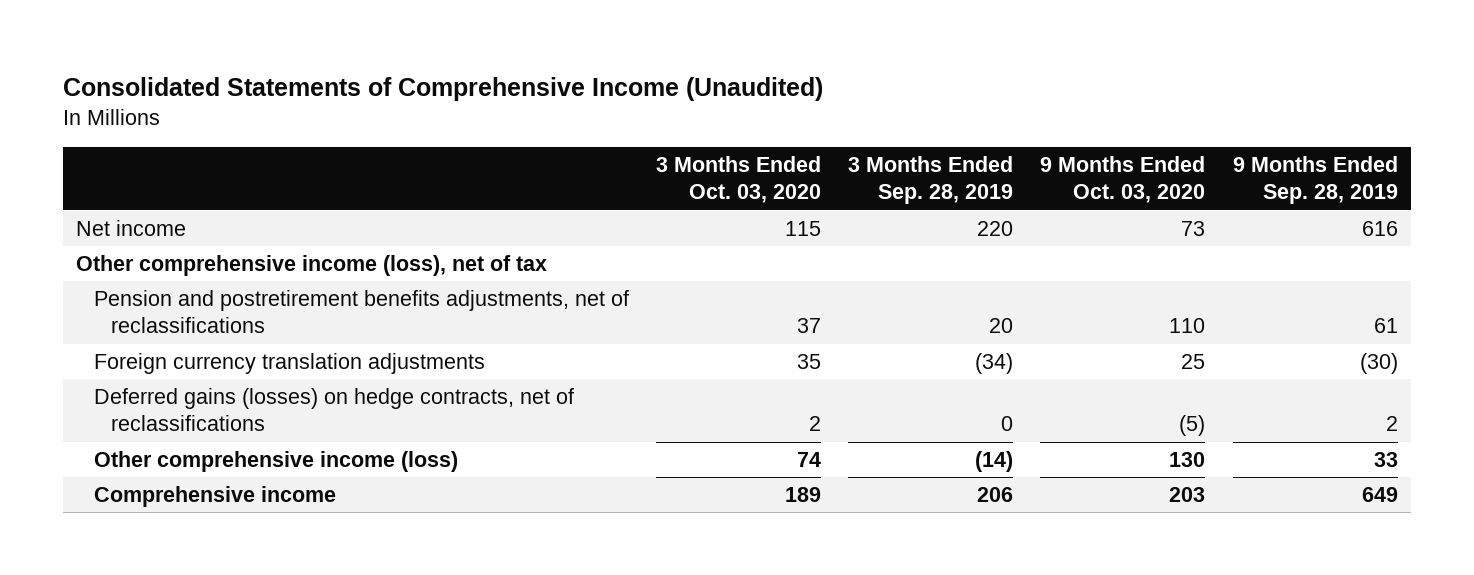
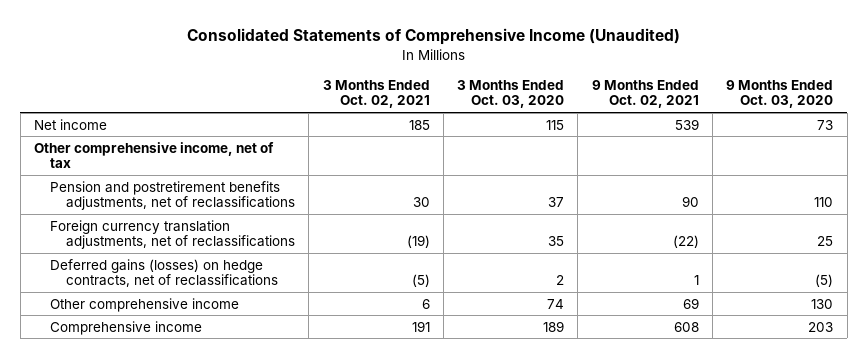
[848,156,1014,205] 3 Months Ended Sep. 28, 2019 -> none
[1232,156,1398,205] 9 Months Ended Sep. 28, 2019 -> none
none -> [322,79,430,109] 3 Months Ended Oct. 02, 2021
none -> [591,79,699,109] 9 Months Ended Oct. 02, 2021
[76,255,548,277] Other comprehensive income (loss), net of tax -> [34,141,275,169] Other comprehensive income, net of tax
[93,353,485,375] Foreign currency translation adjustments -> [50,219,295,250] Foreign currency translation adjustments, net of reclassifications
[93,451,458,473] Other comprehensive income (loss) -> [50,297,240,312] Other comprehensive income

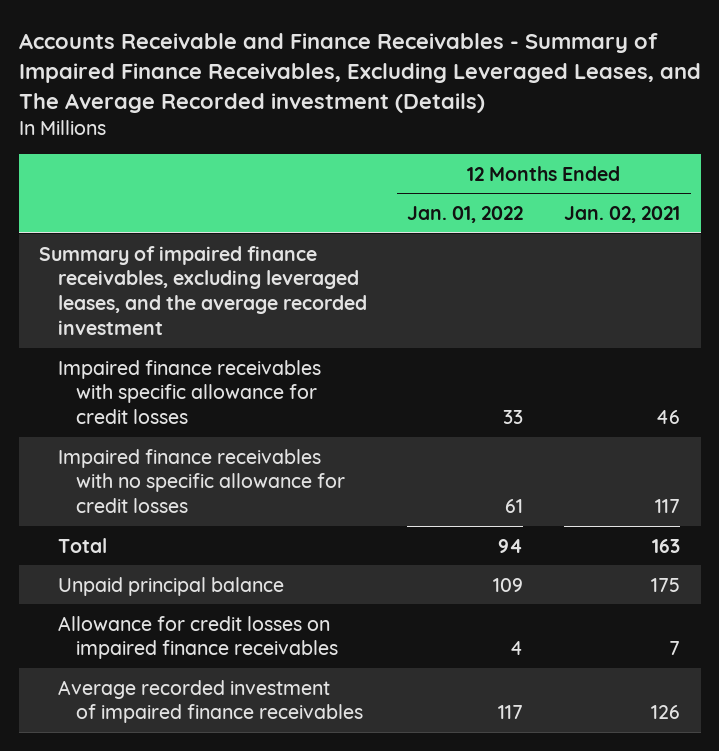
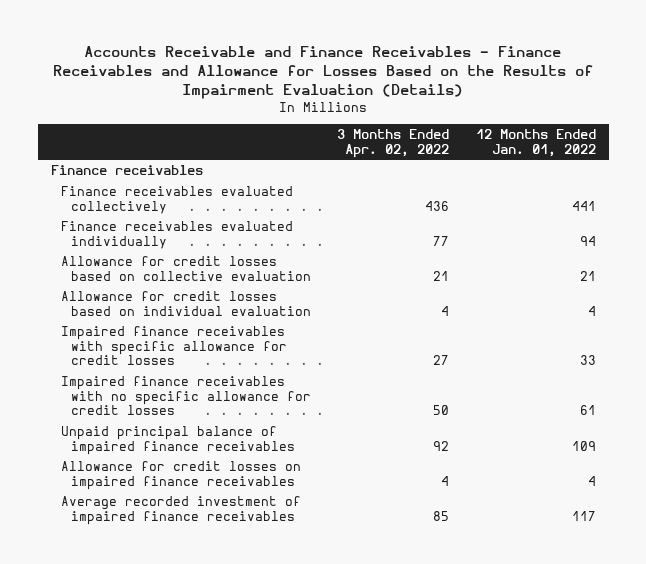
[18,32,701,113] Accounts Receivable and Finance Receivables - Summary of Impaired Finance Receivables, Excluding Leveraged Leases, and The Average Recorded investment (Details) -> [53,45,594,100] Accounts Receivable and Finance Receivables - Finance Receivables and Allowance for Losses Based on the Results of Impairment Evaluation (Details)
[564,206,681,224] Jan. 02, 2021 -> none
none -> [337,129,450,158] 3 Months Ended Apr. 02, 2022
[39,245,367,336] Summary of impaired finance receivables, excluding leveraged leases, and the average recorded investment -> none
none -> [50,165,203,176] Finance receivables
none -> [60,186,293,214] Finance receivables evaluated collectively
none -> [60,221,293,249] Finance receivables evaluated individually
none -> [60,256,312,281] Allowance for credit losses based on collective evaluation
none -> [60,291,312,316] Allowance for credit losses based on individual evaluation
[57,537,107,553] Total -> none
[57,576,284,596] Unpaid principal balance -> [60,426,296,455] Unpaid principal balance of impaired finance receivables

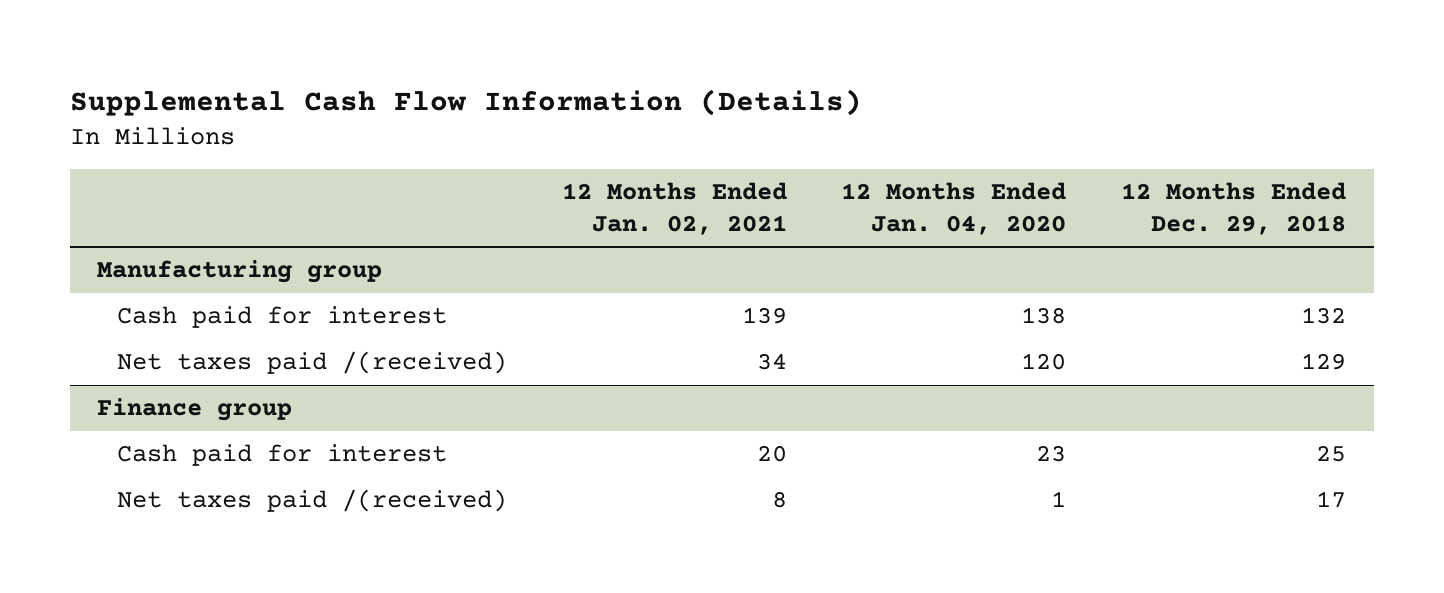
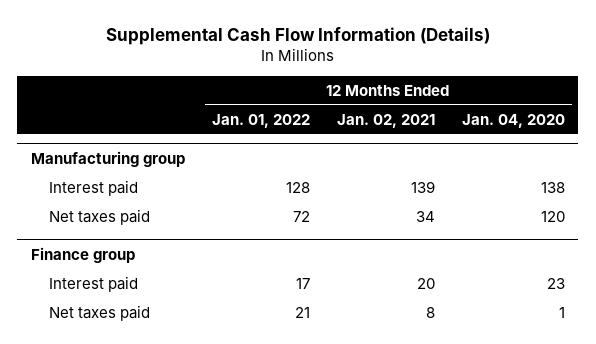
[1121,182,1347,236] 12 Months Ended Dec. 29, 2018 -> none
none -> [211,113,310,128] Jan. 01, 2022
[116,306,447,329] Cash paid for interest -> [48,179,138,196] Interest paid
[116,351,507,375] Net taxes paid /(received) -> [48,208,150,225] Net taxes paid
[116,444,447,467] Cash paid for interest -> [48,275,138,292] Interest paid
[116,489,507,513] Net taxes paid /(received) -> [48,304,150,321] Net taxes paid

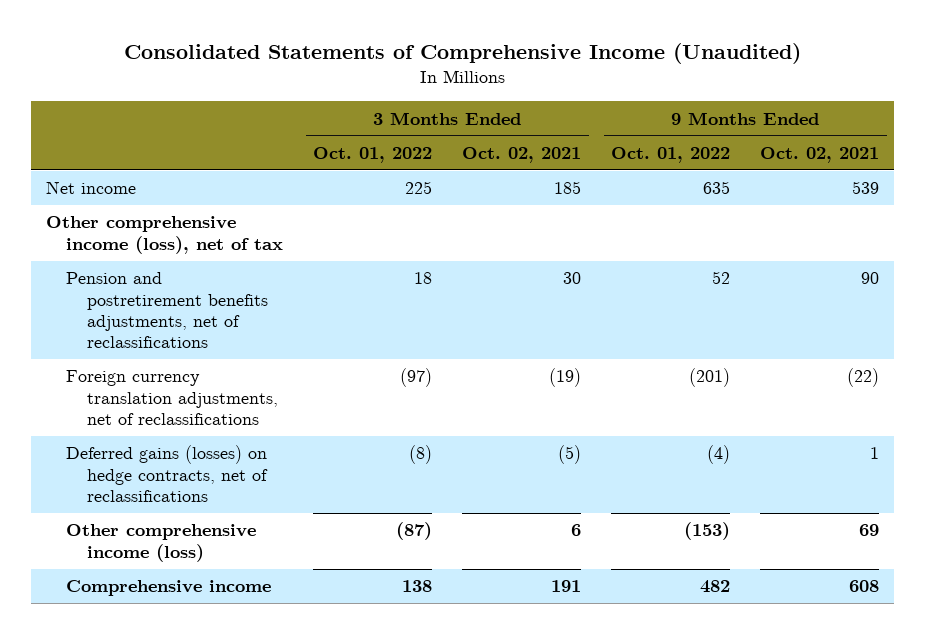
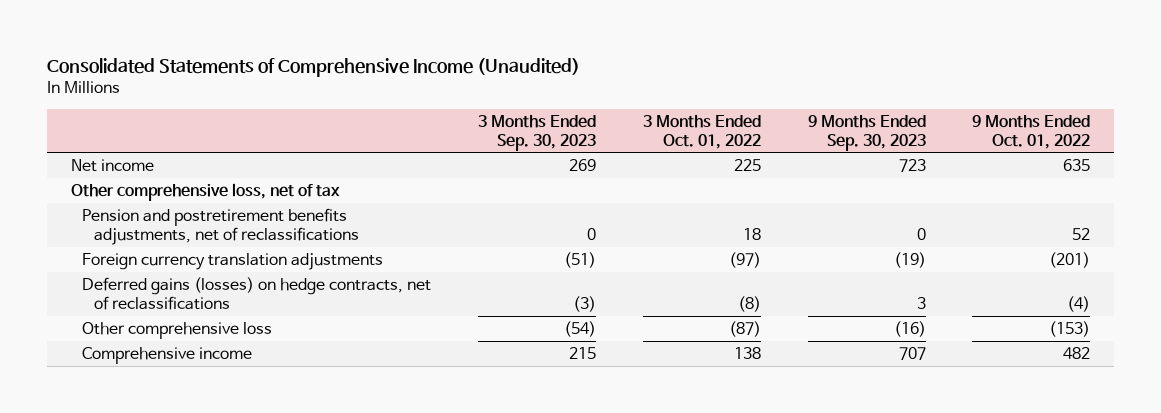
[462,147,582,164] Oct. 02, 2021 -> none
[760,147,880,164] Oct. 02, 2021 -> none
none -> [478,114,597,151] 3 Months Ended Sep. 30, 2023
none -> [807,114,926,151] 9 Months Ended Sep. 30, 2023
[46,216,284,254] Other comprehensive income (loss), net of tax -> [70,182,340,201] Other comprehensive loss, net of tax
[66,370,278,425] Foreign currency translation adjustments, net of reclassifications -> [82,252,384,270] Foreign currency translation adjustments
[66,524,257,562] Other comprehensive income (loss) -> [82,321,273,339] Other comprehensive loss

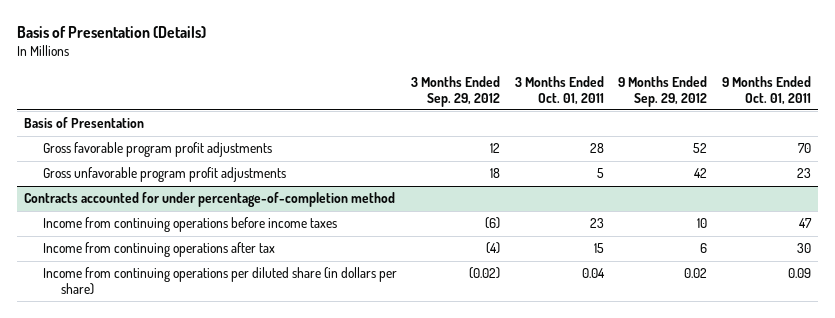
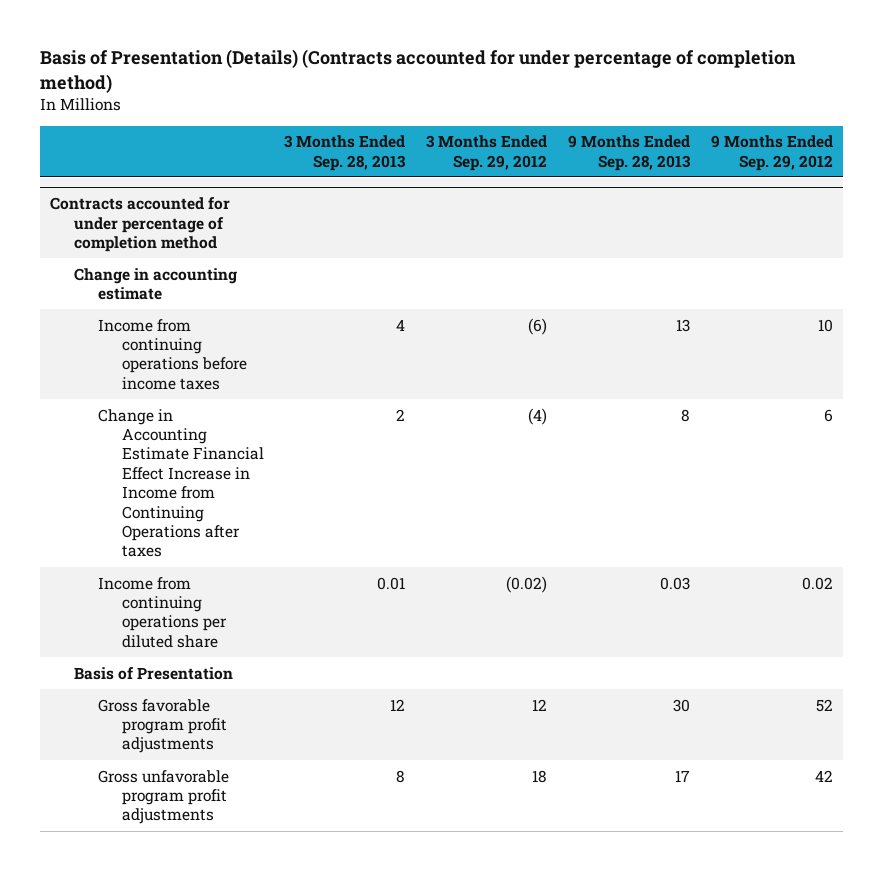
[16,25,206,38] Basis of Presentation (Details) -> [39,49,796,93] Basis of Presentation (Details) (Contracts accounted for under percentage of completion method)
[514,75,604,105] 3 Months Ended Oct. 01, 2011 -> none
[721,75,811,105] 9 Months Ended Oct. 01, 2011 -> none
none -> [284,135,407,171] 3 Months Ended Sep. 28, 2013
none -> [567,135,691,171] 9 Months Ended Sep. 28, 2013
none -> [50,197,231,253] Contracts accounted for under percentage of completion method
none -> [74,267,238,300] Change in accounting estimate
none -> [97,318,247,390] Income from continuing operations before income taxes
none -> [97,408,264,558] Change in Accounting Estimate Financial Effect Increase in Income from Continuing Operations after taxes
none -> [97,576,227,648] Income from continuing operations per diluted share
[23,192,395,208] Contracts accounted for under percentage-of-completion method -> none
[42,217,337,233] Income from continuing operations before income taxes -> none
[42,242,275,258] Income from continuing operations after tax -> none
[42,267,397,295] Income from continuing operations per diluted share (in dollars per share) -> none

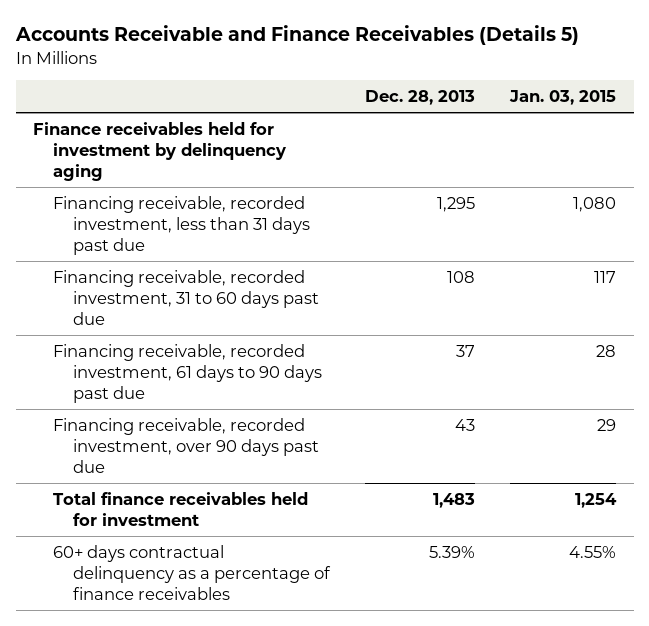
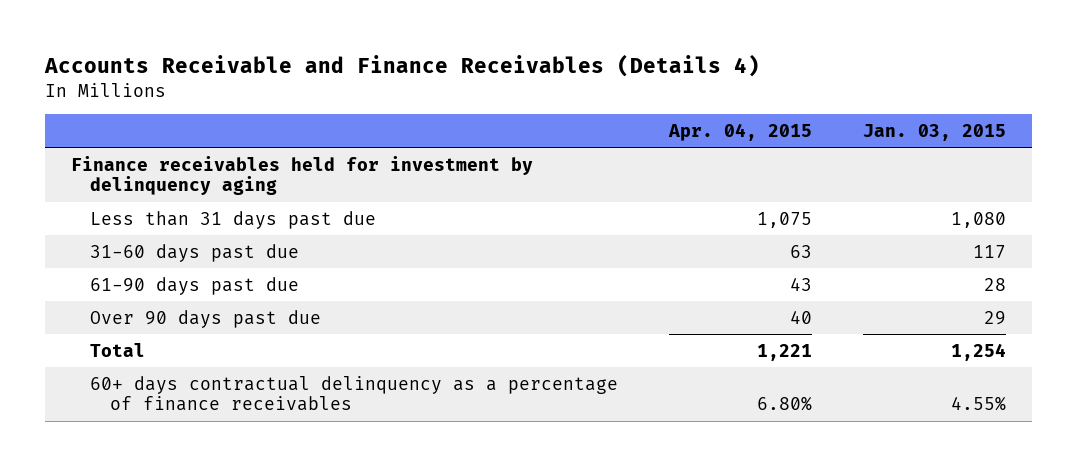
[14,25,579,46] Accounts Receivable and Finance Receivables (Details 5) -> [44,53,761,77] Accounts Receivable and Finance Receivables (Details 4)
[365,90,476,106] Dec. 28, 2013 -> none
none -> [668,122,813,141] Apr. 04, 2015
[53,195,311,255] Financing receivable, recorded investment, less than 31 days past due -> [90,210,377,229] Less than 31 days past due
[53,269,320,325] Financing receivable, recorded investment, 31 to 60 days past due -> [90,243,300,262] 31-60 days past due
[53,343,323,403] Financing receivable, recorded investment, 61 days to 90 days past due -> [90,276,300,295] 61-90 days past due
[53,417,320,473] Financing receivable, recorded investment, over 90 days past due -> [90,309,322,328] Over 90 days past due
[53,491,309,526] Total finance receivables held for investment -> [90,342,146,357] Total

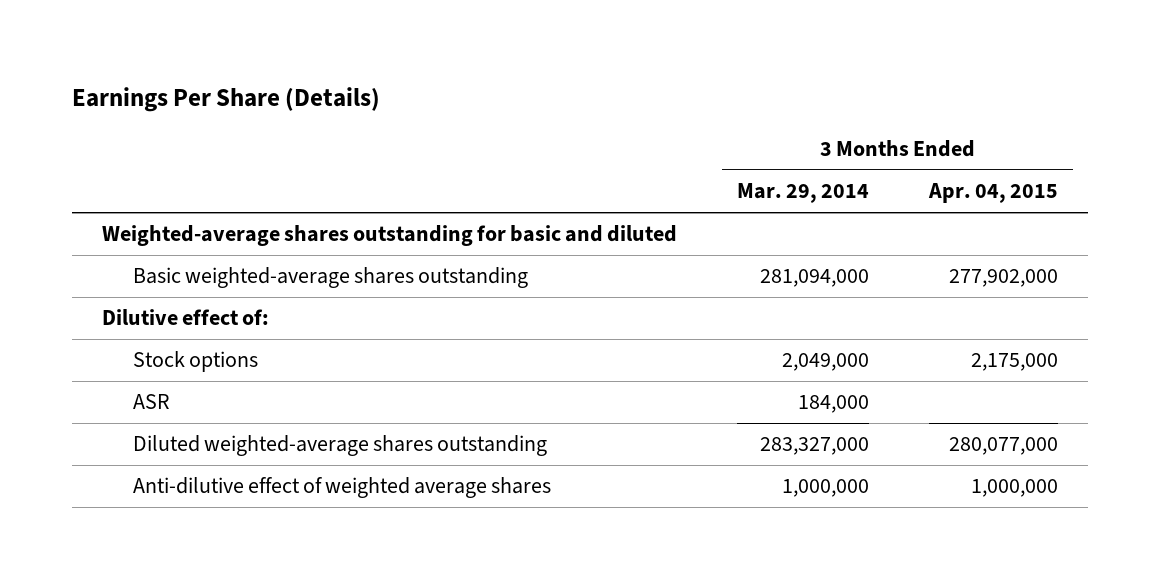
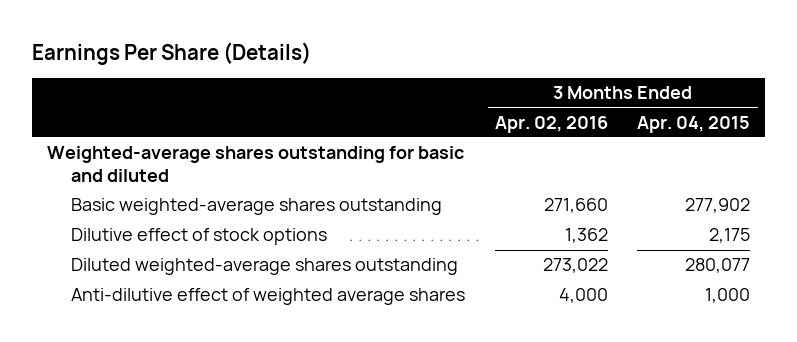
[737,183,870,204] Mar. 29, 2014 -> none
none -> [494,115,608,133] Apr. 02, 2016
[101,309,269,326] Dilutive effect of: -> none
[133,394,171,410] ASR -> none
[949,269,1059,288] 277,902,000 -> [685,198,751,214] 277,902
[133,351,259,373] Stock options -> [71,228,328,246] Dilutive effect of stock options
[971,353,1059,372] 2,175,000 -> [709,228,751,244] 2,175
[949,437,1059,456] 280,077,000 -> [685,258,751,274] 280,077
[971,479,1059,498] 1,000,000 -> [705,288,751,304] 1,000

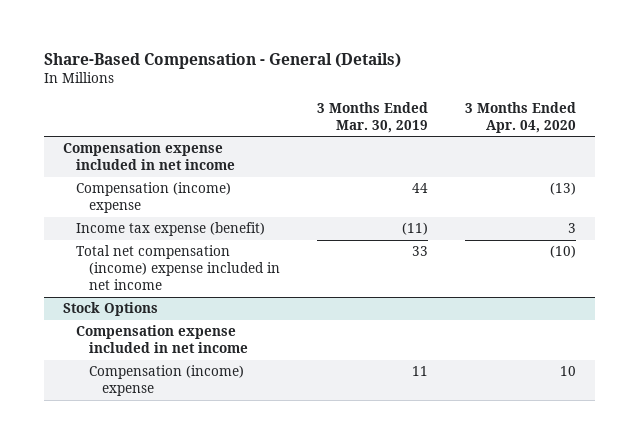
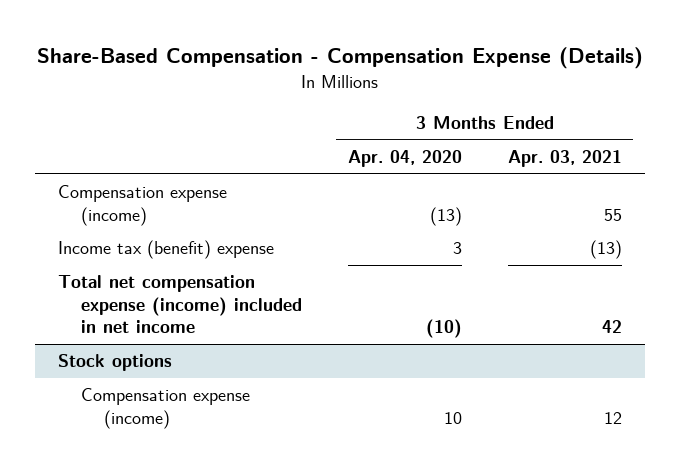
[44,53,402,70] Share-Based Compensation - General (Details) -> [37,47,644,70] Share-Based Compensation - Compensation Expense (Details)
[317,101,429,133] 3 Months Ended Mar. 30, 2019 -> none
none -> [507,150,622,168] Apr. 03, 2021
[62,142,235,171] Compensation expense included in net income -> none
[75,325,248,354] Compensation expense included in net income -> none
[75,182,231,214] Compensation (income) expense -> [58,185,228,226] Compensation expense (income)
[75,222,265,237] Income tax expense (benefit) -> [58,240,275,260] Income tax (benefit) expense
[75,245,280,291] Total net compensation (income) expense included in net income -> [58,275,303,334] Total net compensation expense (income) included in net income
[62,302,158,317] Stock Options -> [58,354,173,372] Stock options
[88,365,244,397] Compensation (income) expense -> [81,388,251,429] Compensation expense (income)

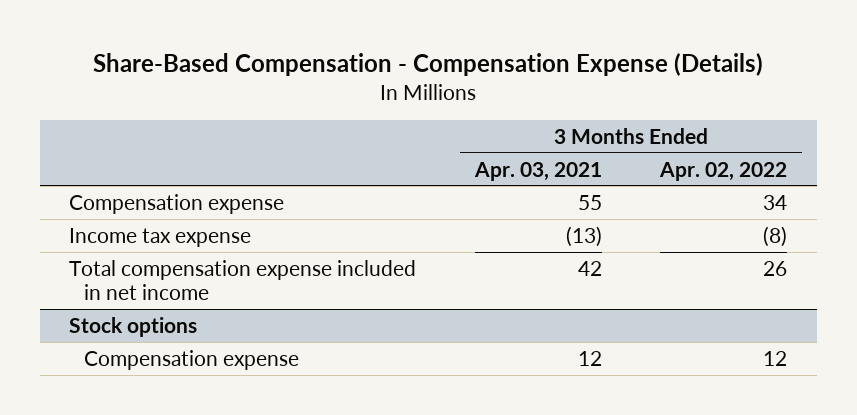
[347,150,462,168] Apr. 04, 2020 -> none
none -> [659,161,788,181] Apr. 02, 2022
[58,185,228,226] Compensation expense (income) -> [69,193,285,214] Compensation expense
[58,240,275,260] Income tax (benefit) expense -> [69,227,252,247] Income tax expense
[58,275,303,334] Total net compensation expense (income) included in net income -> [69,259,417,301] Total compensation expense included in net income
[81,388,251,429] Compensation expense (income) -> [84,349,300,370] Compensation expense

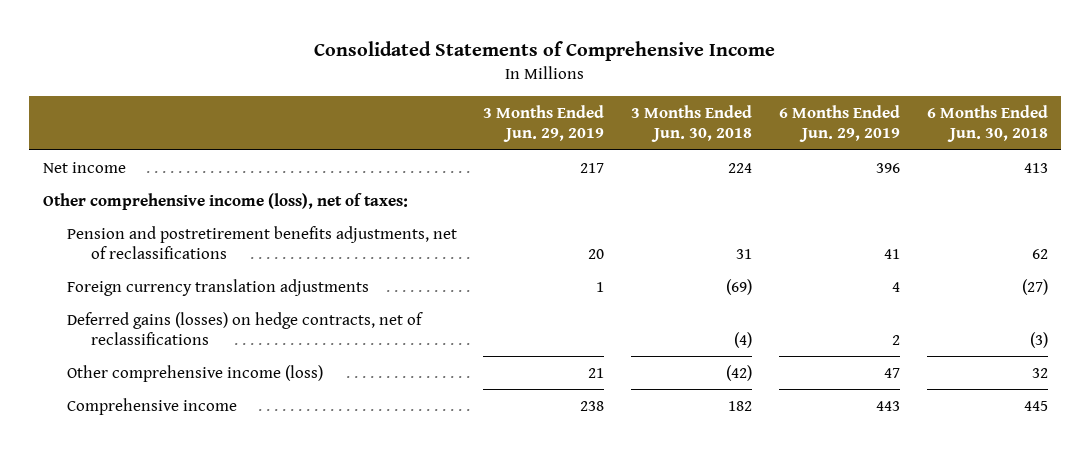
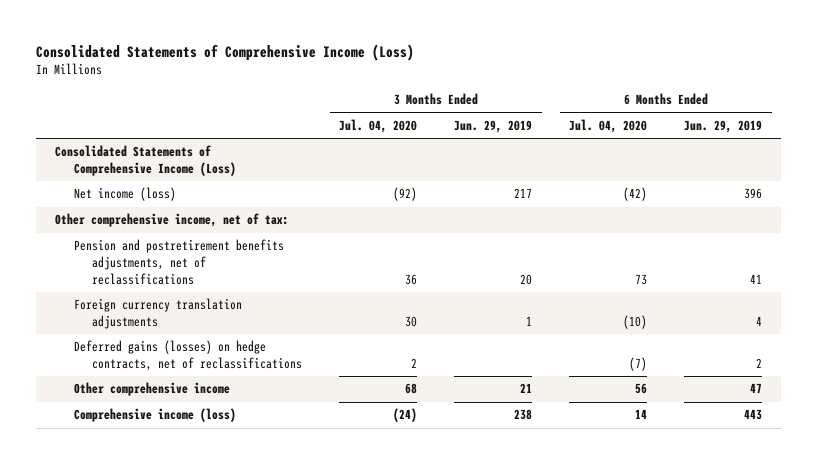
[314,40,776,61] Consolidated Statements of Comprehensive Income -> [36,43,415,61] Consolidated Statements of Comprehensive Income (Loss)
[631,105,753,143] 3 Months Ended Jun. 30, 2018 -> none
[926,105,1048,143] 6 Months Ended Jun. 30, 2018 -> none
none -> [339,118,418,133] Jul. 04, 2020
none -> [569,118,648,133] Jul. 04, 2020
none -> [54,145,236,176] Consolidated Statements of Comprehensive Income (Loss)
[42,161,126,173] Net income -> [73,187,176,202] Net income (loss)
[42,192,408,210] Other comprehensive income (loss), net of taxes: -> [54,213,289,228] Other comprehensive income, net of tax:
[66,364,323,382] Other comprehensive income (loss) -> [73,382,230,397] Other comprehensive income
[66,397,237,415] Comprehensive income -> [73,408,236,423] Comprehensive income (loss)

